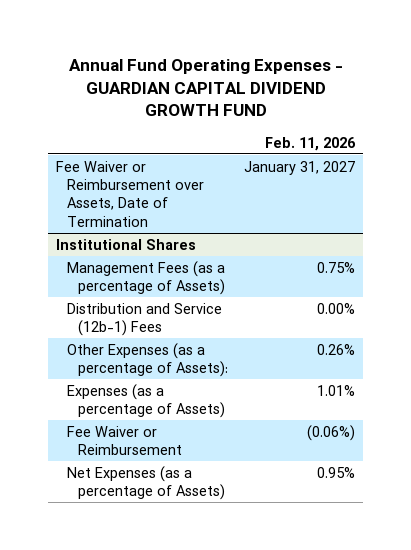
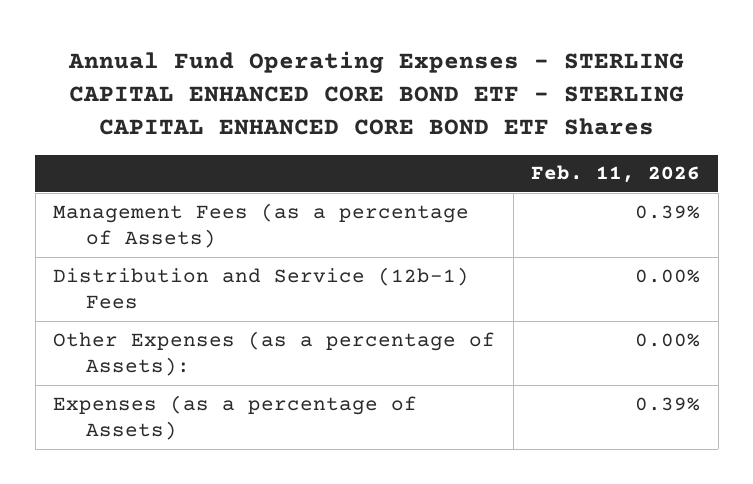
[68,58,343,117] Annual Fund Operating Expenses - GUARDIAN CAPITAL DIVIDEND GROWTH FUND -> [67,50,684,135] Annual Fund Operating Expenses - STERLING CAPITAL ENHANCED CORE BOND ETF - STERLING CAPITAL ENHANCED CORE BOND ETF Shares
[55,160,205,227] Fee Waiver or Reimbursement over Assets, Date of Termination -> none
[55,238,196,250] Institutional Shares -> none
[317,261,356,273] 0.75% -> [635,204,701,219] 0.39%
[67,425,183,455] Fee Waiver or Reimbursement -> none
[67,465,226,500] Net Expenses (as a percentage of Assets) -> none
[317,343,356,355] 0.26% -> [635,332,701,347] 0.00%
[317,384,356,396] 1.01% -> [635,396,701,411] 0.39%

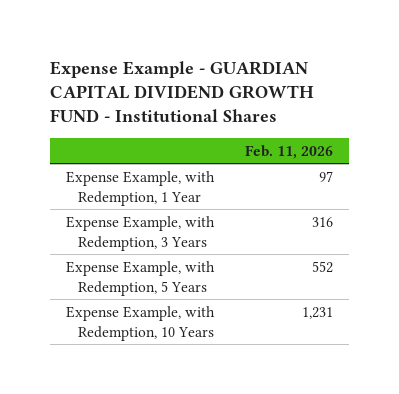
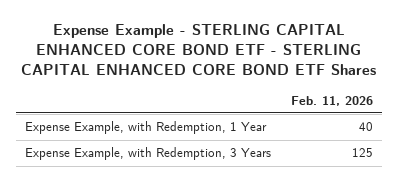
[49,60,314,123] Expense Example - GUARDIAN CAPITAL DIVIDEND GROWTH FUND - Institutional Shares -> [20,24,376,75] Expense Example - STERLING CAPITAL ENHANCED CORE BOND ETF - STERLING CAPITAL ENHANCED CORE BOND ETF Shares
[65,260,215,296] Expense Example, with Redemption, 5 Years -> none
[65,305,215,341] Expense Example, with Redemption, 10 Years -> none
[319,170,334,182] 97 -> [358,122,373,132] 40
[312,216,334,227] 316 -> [351,148,373,158] 125

